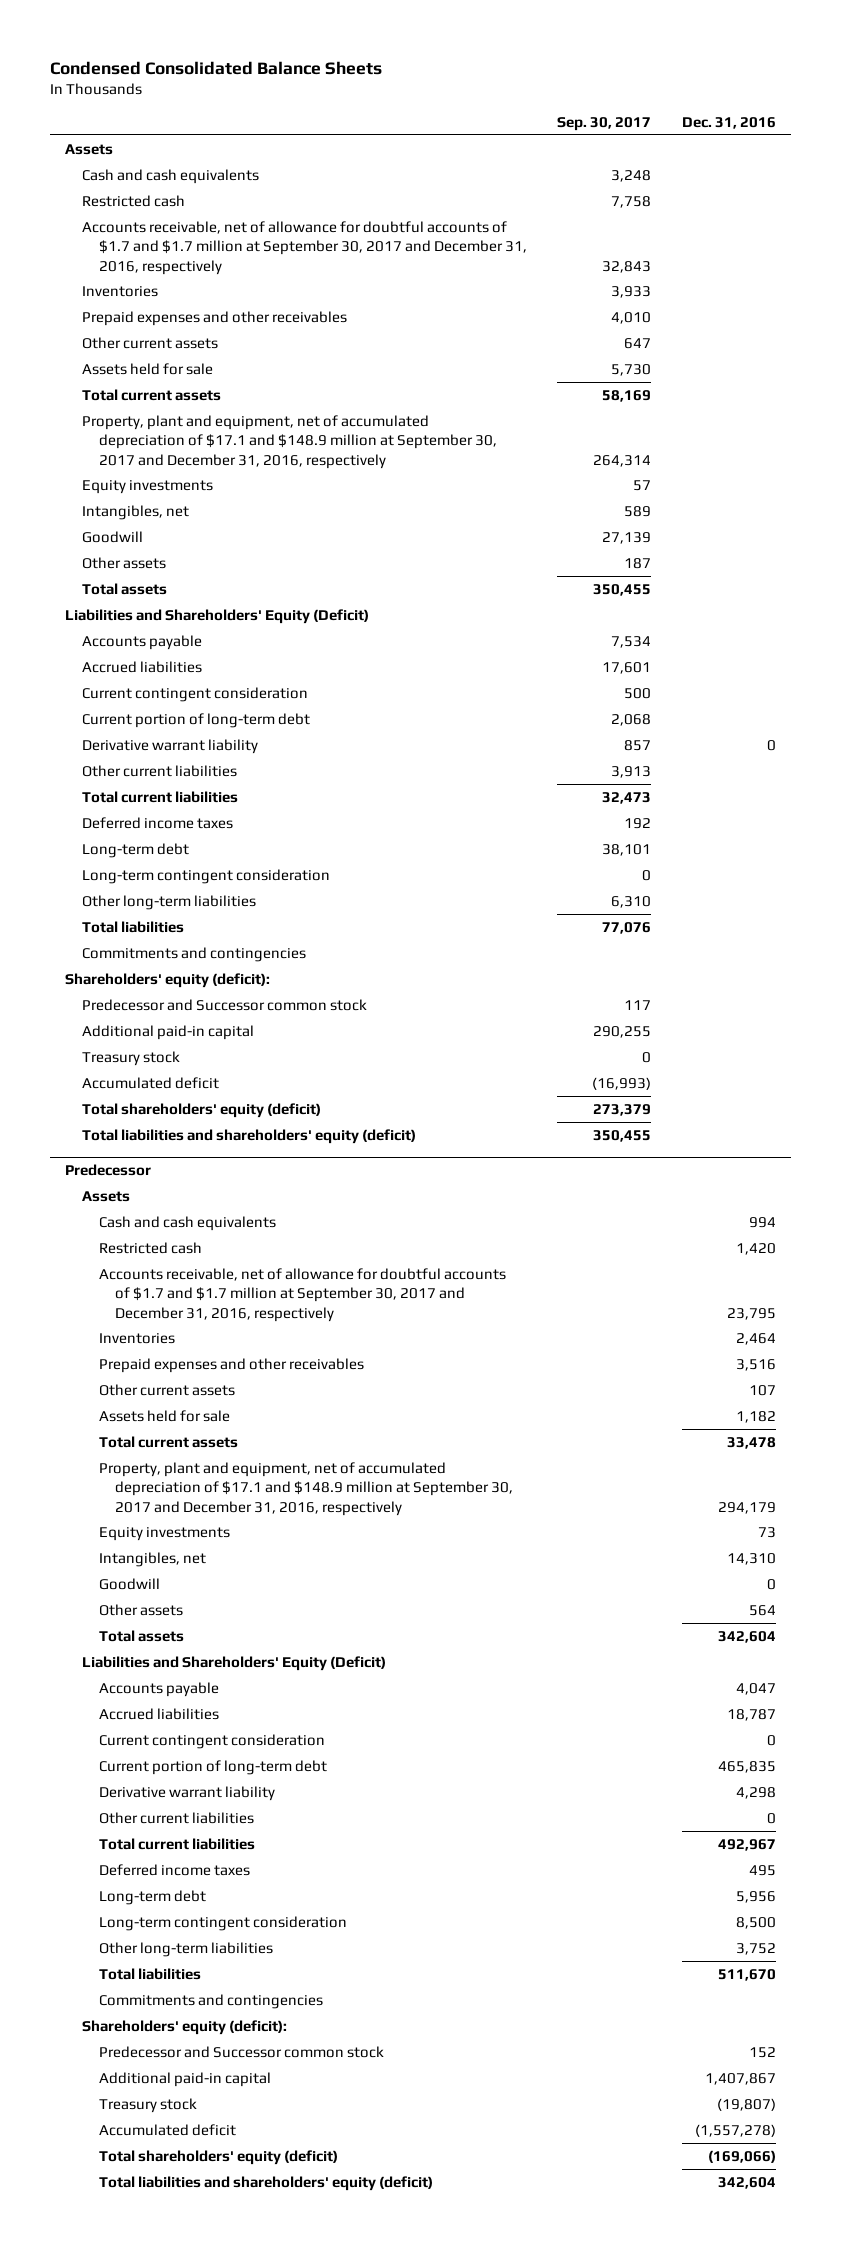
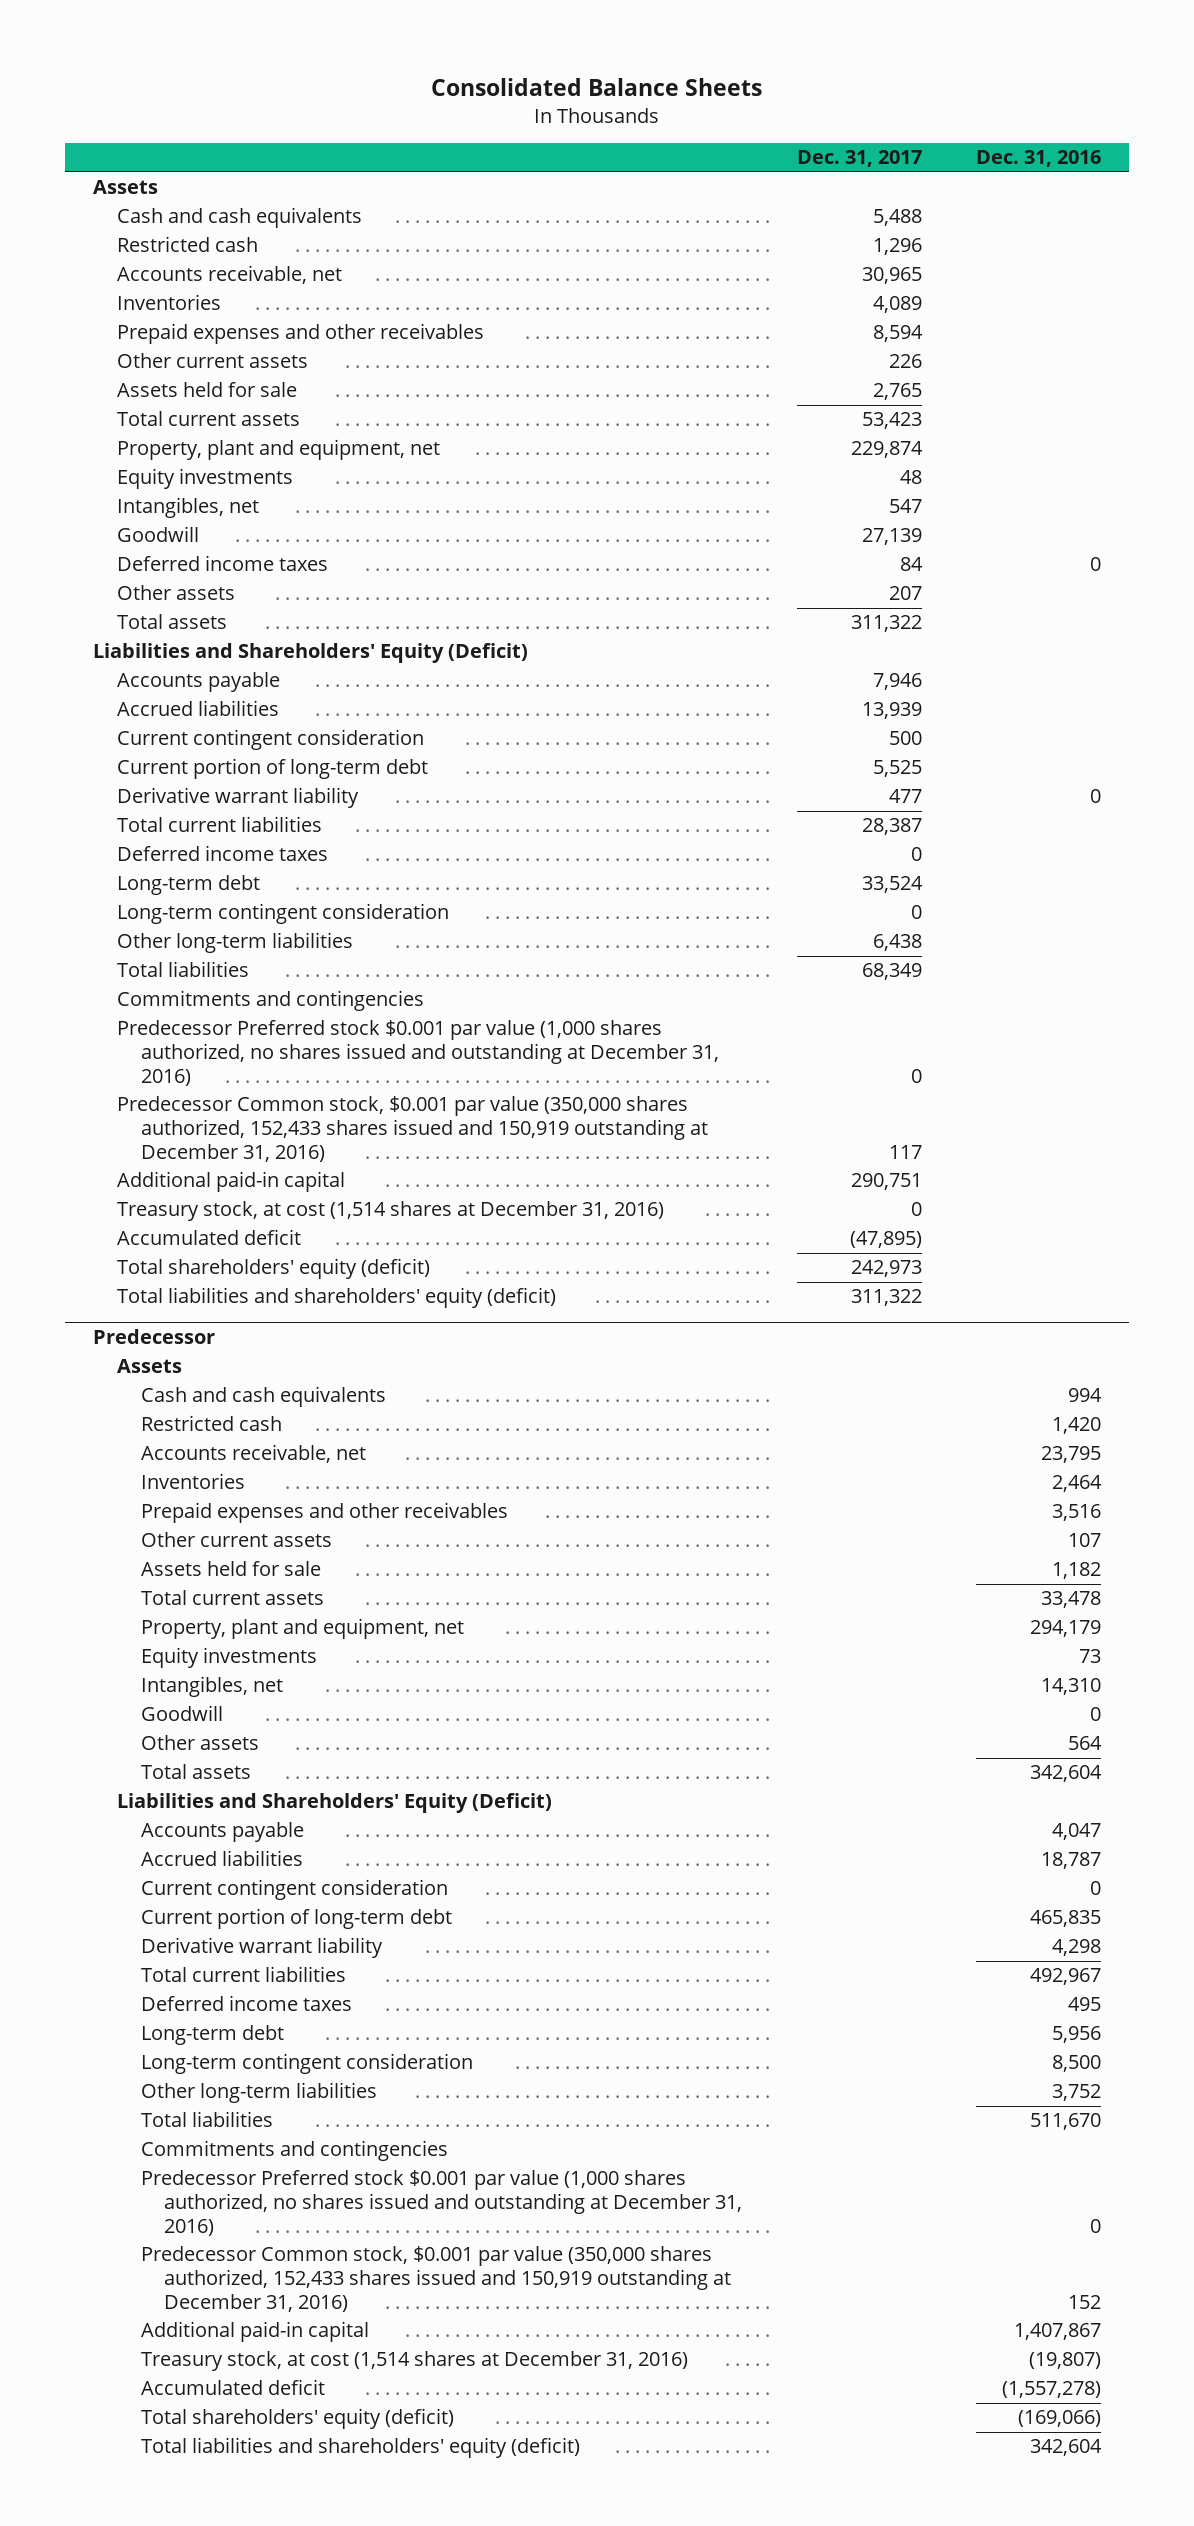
[50,60,383,75] Condensed Consolidated Balance Sheets -> [431,78,763,97] Consolidated Balance Sheets
[557,116,652,131] Sep. 30, 2017 -> none
none -> [796,150,922,168] Dec. 31, 2017
[82,220,527,275] Accounts receivable, net of allowance for doubtful accounts of $1.7 and $1.7 million at September 30, 2017 and December 31, 2016, respectively -> [116,265,342,285] Accounts receivable, net
[82,414,497,469] Property, plant and equipment, net of accumulated depreciation of $17.1 and $148.9 million at September 30, 2017 and December 31, 2016, respectively -> [116,439,440,461] Property, plant and equipment, net
none -> [116,555,328,572] Deferred income taxes
[82,764,238,777] Other current liabilities -> none
[65,972,271,988] Shareholders' equity (deficit): -> none
none -> [116,1020,719,1086] Predecessor Preferred stock $0.001 par value (1,000 shares authorized, no shares issued and outstanding at December 31, 2016)
[82,998,368,1011] Predecessor and Successor common stock -> [116,1096,708,1162] Predecessor Common stock, $0.001 par value (350,000 shares authorized, 152,433 shares issued and 150,919 outstanding at December 31, 2016)
[82,1050,181,1066] Treasury stock -> [116,1201,664,1222] Treasury stock, at cost (1,514 shares at December 31, 2016)
[98,1267,506,1322] Accounts receivable, net of allowance for doubtful accounts of $1.7 and $1.7 million at September 30, 2017 and December 31, 2016, respectively -> [140,1444,366,1464] Accounts receivable, net
[98,1461,514,1516] Property, plant and equipment, net of accumulated depreciation of $17.1 and $148.9 million at September 30, 2017 and December 31, 2016, respectively -> [140,1618,464,1640] Property, plant and equipment, net
[98,1811,254,1824] Other current liabilities -> none
[82,2019,288,2035] Shareholders' equity (deficit): -> none
none -> [140,2170,743,2236] Predecessor Preferred stock $0.001 par value (1,000 shares authorized, no shares issued and outstanding at December 31, 2016)
[98,2045,384,2058] Predecessor and Successor common stock -> [140,2246,732,2312] Predecessor Common stock, $0.001 par value (350,000 shares authorized, 152,433 shares issued and 150,919 outstanding at December 31, 2016)
[98,2097,197,2113] Treasury stock -> [140,2351,688,2372] Treasury stock, at cost (1,514 shares at December 31, 2016)

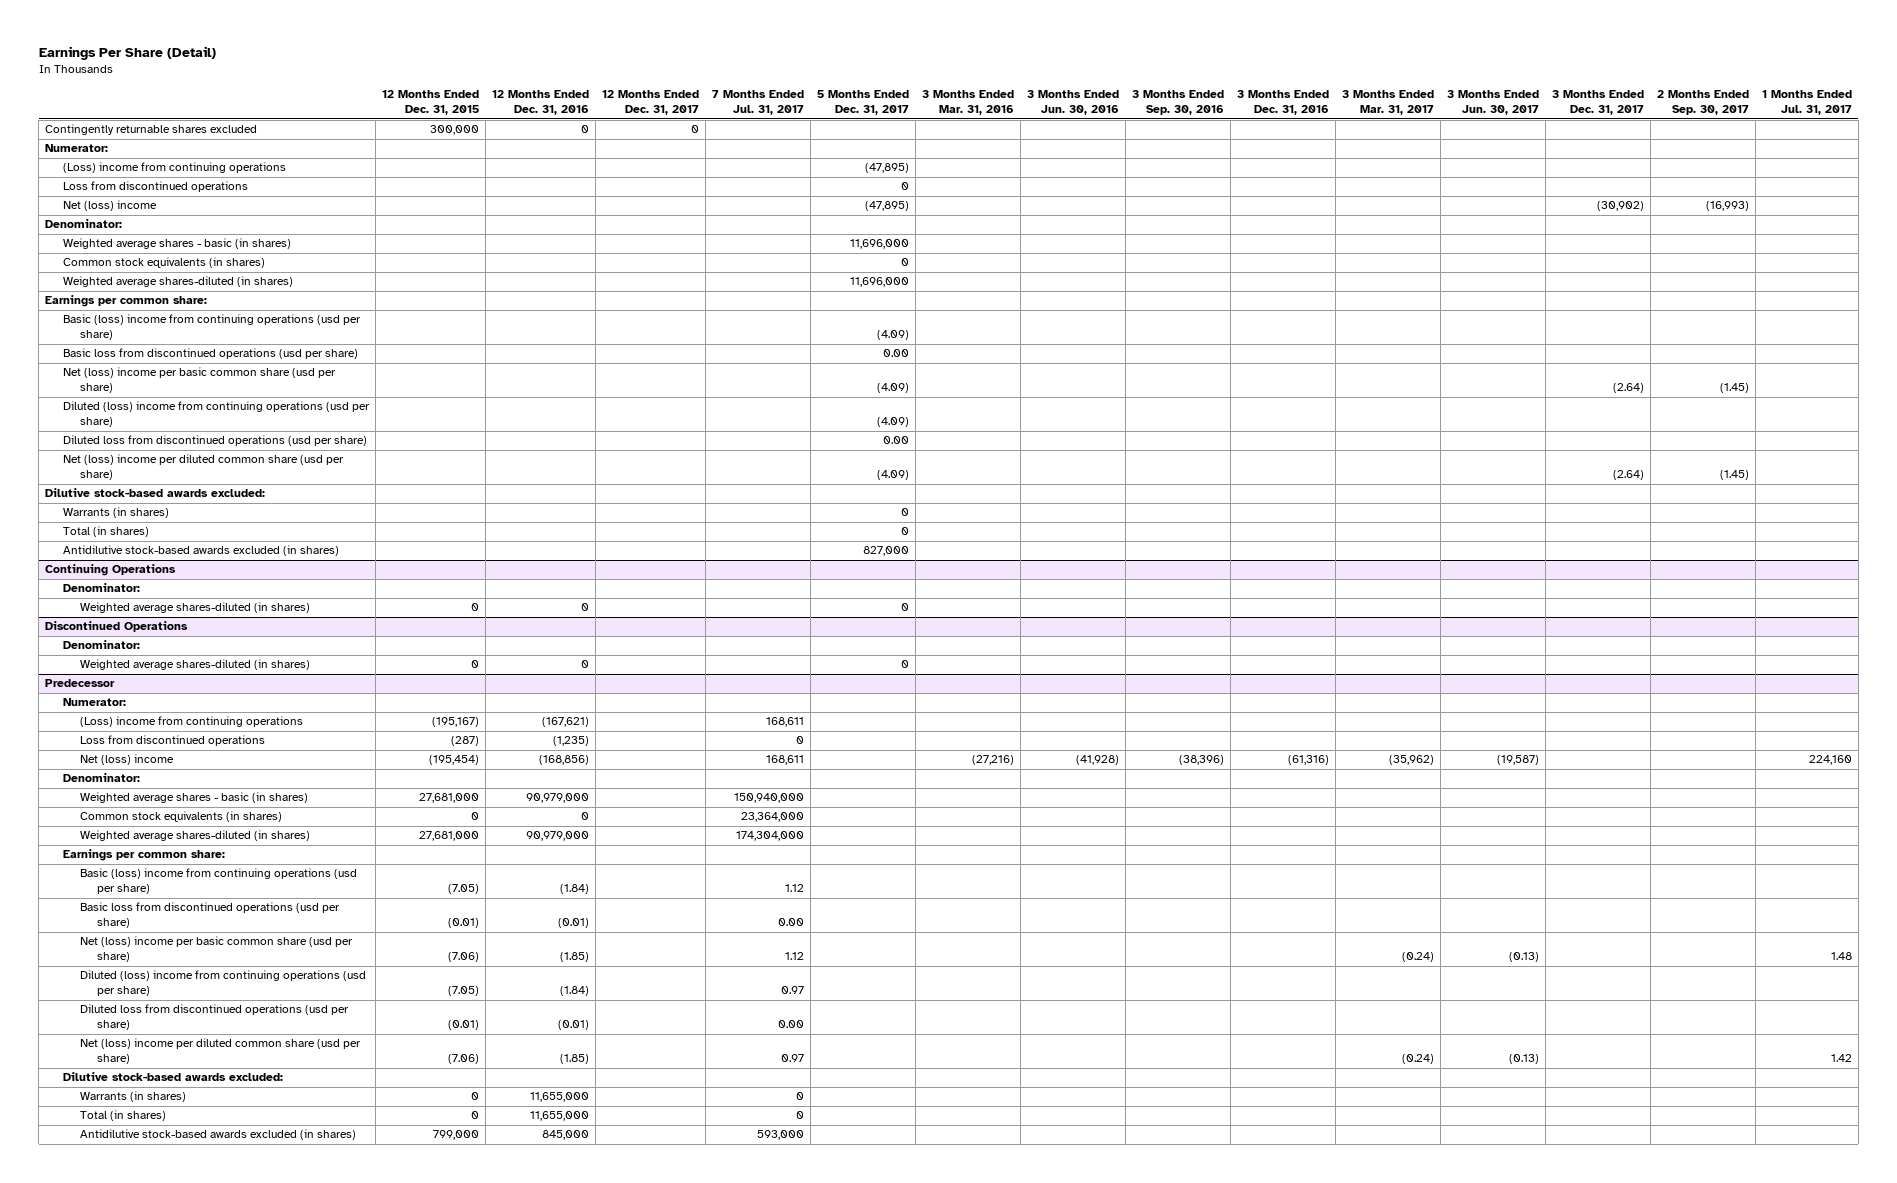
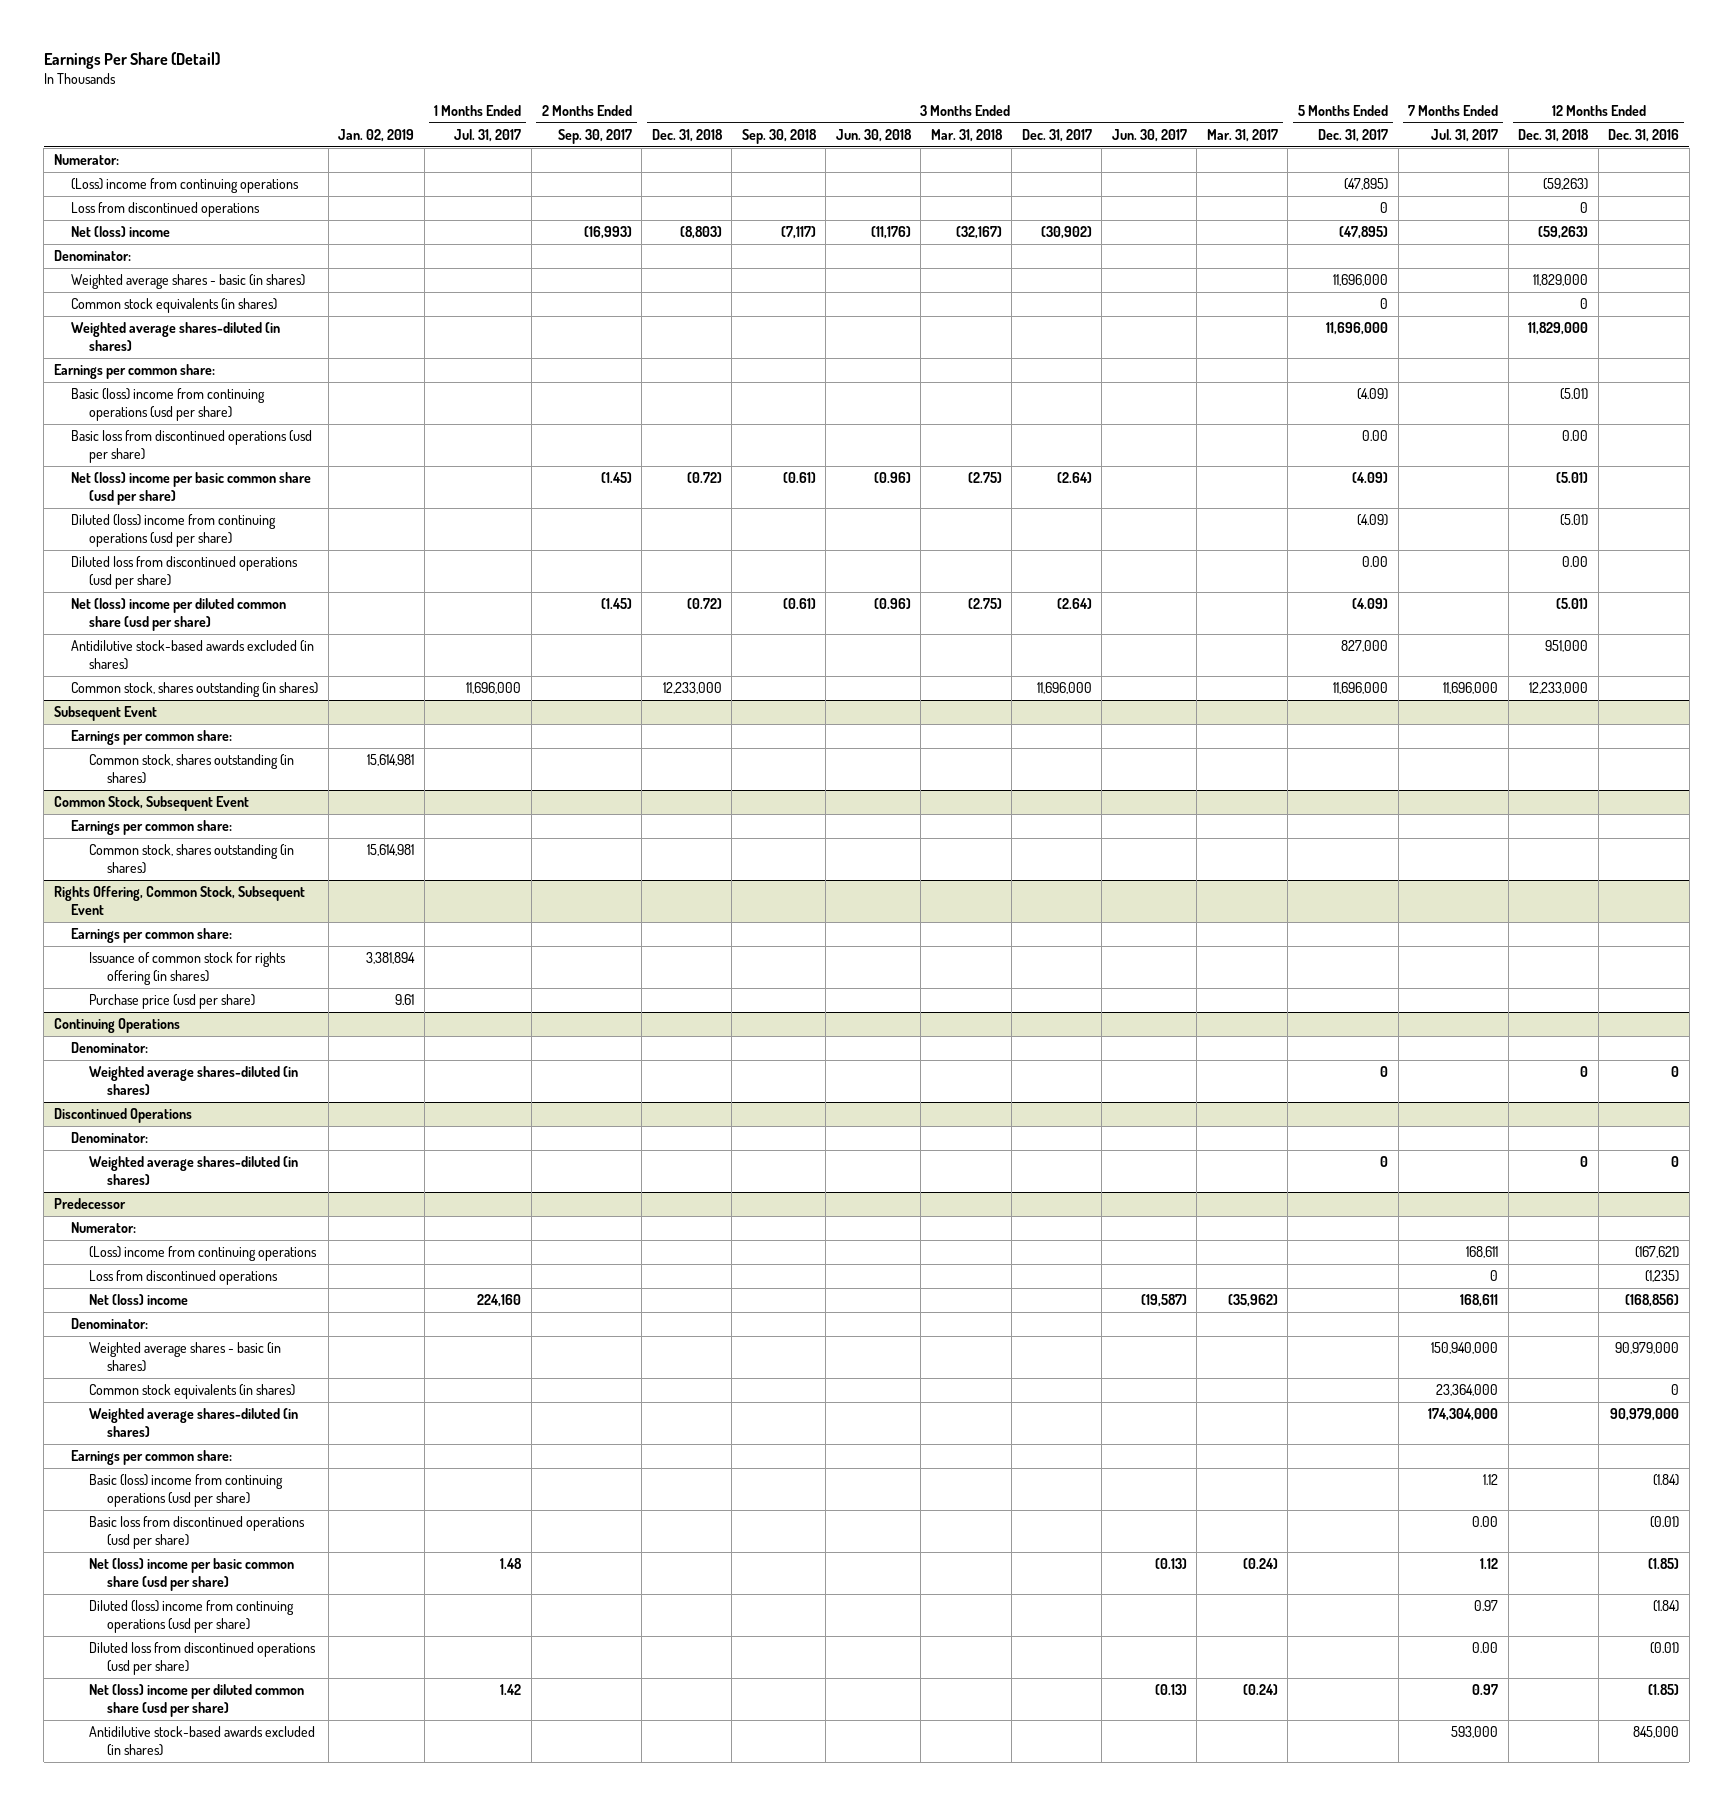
[381,90,479,116] 12 Months Ended Dec. 31, 2015 -> none
[601,90,699,116] 12 Months Ended Dec. 31, 2017 -> none
[921,90,1014,116] 3 Months Ended Mar. 31, 2016 -> none
[1026,90,1119,116] 3 Months Ended Jun. 30, 2016 -> none
[1131,90,1224,116] 3 Months Ended Sep. 30, 2016 -> none
[1236,90,1329,116] 3 Months Ended Dec. 31, 2016 -> none
none -> [338,128,415,142] Jan. 02, 2019
none -> [651,128,723,142] Dec. 31, 2018
none -> [741,128,817,144] Sep. 30, 2018
none -> [835,128,912,142] Jun. 30, 2018
none -> [930,128,1003,142] Mar. 31, 2018
none -> [1518,128,1590,142] Dec. 31, 2018
[45,124,258,136] Contingently returnable shares excluded -> none
[45,488,266,498] Dilutive stock-based awards excluded: -> none
[62,507,169,519] Warrants (in shares) -> none
[62,526,149,538] Total (in shares) -> none
none -> [71,682,319,698] Common stock, shares outstanding (in shares)
none -> [53,706,157,722] Subsequent Event
none -> [71,730,233,746] Earnings per common share:
none -> [88,754,294,784] Common stock, shares outstanding (in shares)
none -> [53,796,249,812] Common Stock, Subsequent Event
none -> [71,820,233,836] Earnings per common share:
none -> [88,844,294,874] Common stock, shares outstanding (in shares)
none -> [53,886,305,915] Rights Offering, Common Stock, Subsequent Event
none -> [71,928,233,944] Earnings per common share:
none -> [88,952,286,985] Issuance of common stock for rights offering (in shares)
none -> [88,994,255,1010] Purchase price (usd per share)
[62,1072,283,1082] Dilutive stock-based awards excluded: -> none
[79,1091,186,1103] Warrants (in shares) -> none
[79,1110,166,1122] Total (in shares) -> none

